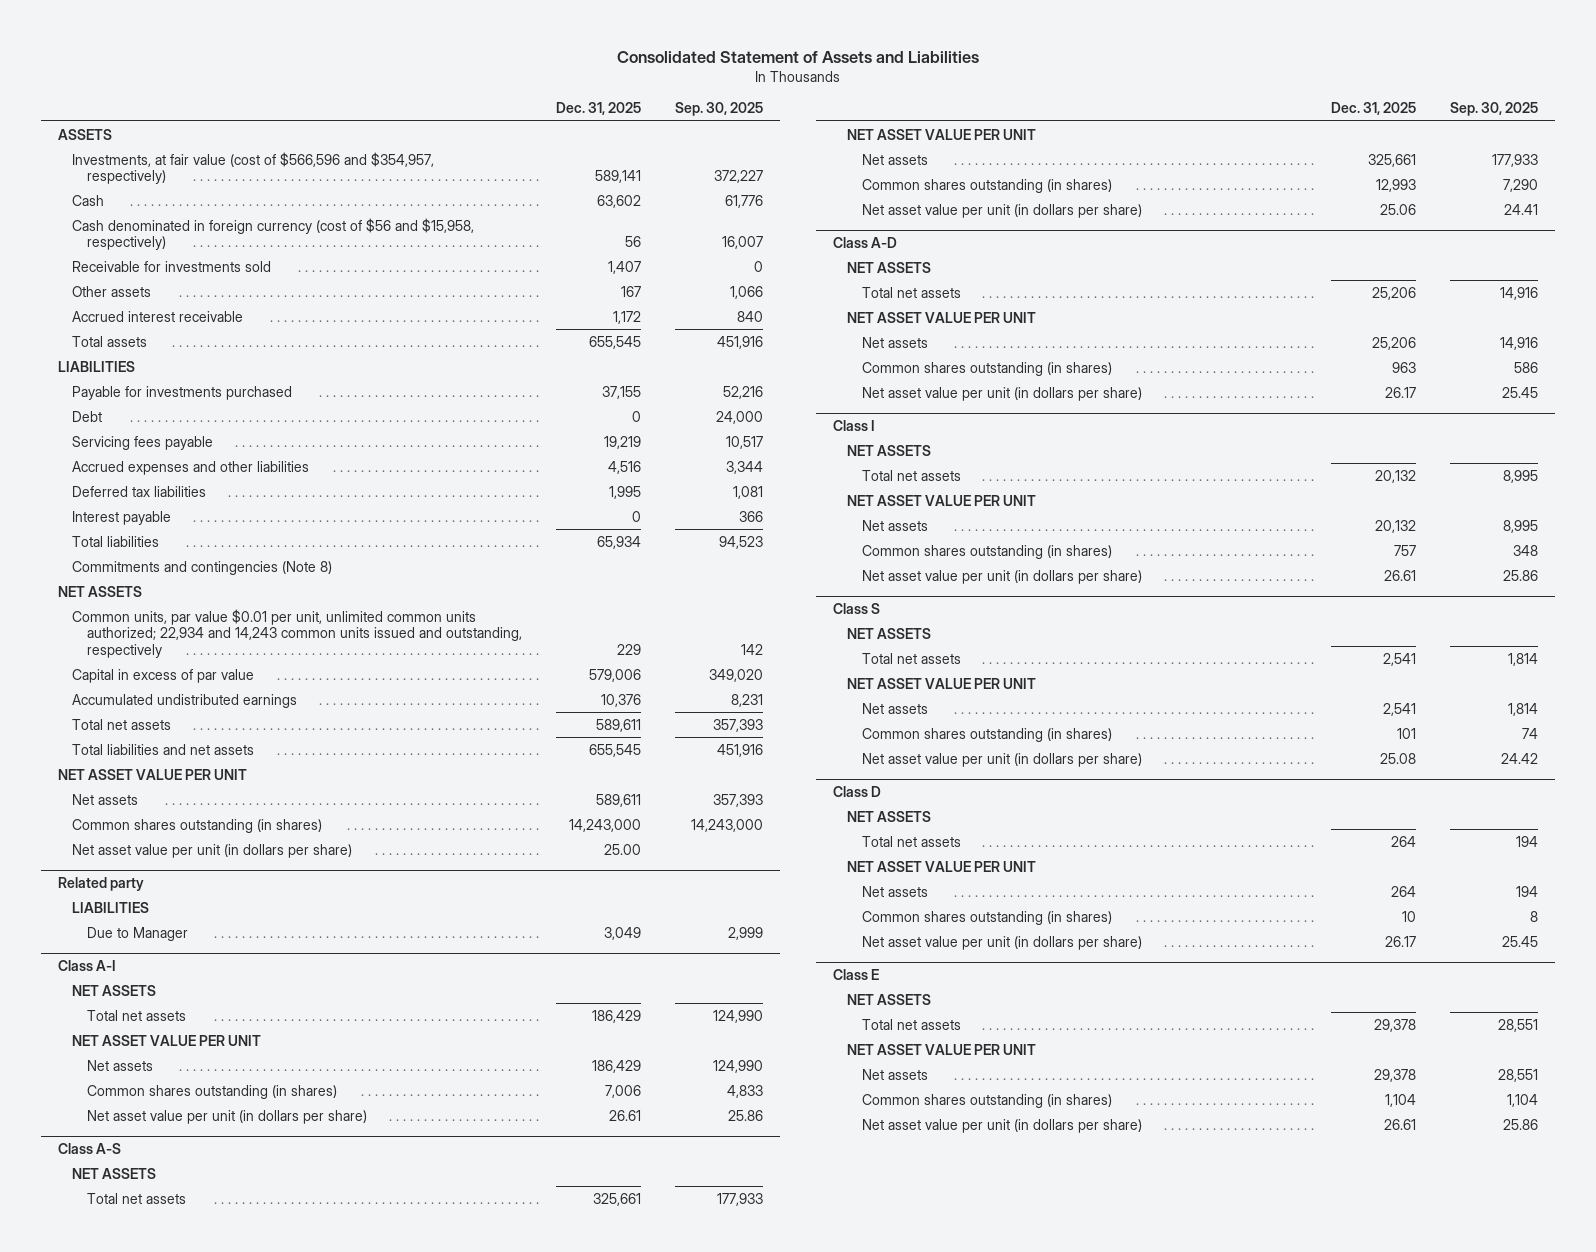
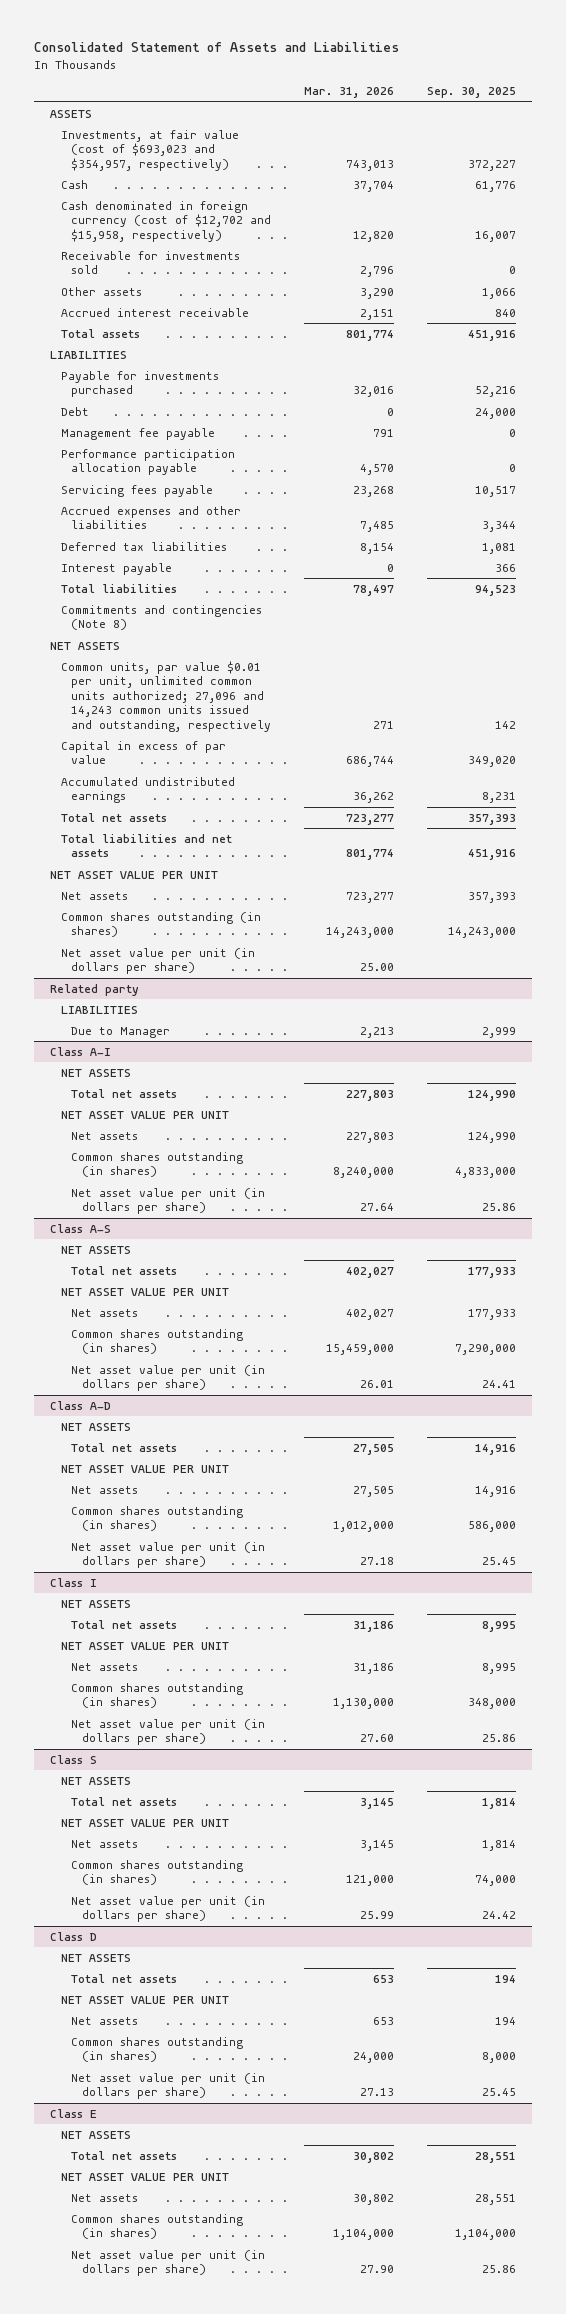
[555,102,641,116] Dec. 31, 2025 -> none
none -> [304,87,395,99] Mar. 31, 2026
[72,151,435,185] Investments, at fair value (cost of $566,596 and $354,957, respectively) -> [60,129,239,171] Investments, at fair value (cost of $693,023 and $354,957, respectively)
[72,217,475,251] Cash denominated in foreign currency (cost of $56 and $15,958, respectively) -> [60,200,272,242] Cash denominated in foreign currency (cost of $12,702 and $15,958, respectively)
none -> [60,427,215,440] Management fee payable
none -> [60,448,235,476] Performance participation allocation payable
[72,608,522,658] Common units, par value $0.01 per unit, unlimited common units authorized; 22,934 and 14,243 common units issued and outstanding, respectively -> [60,660,272,732] Common units, par value $0.01 per unit, unlimited common units authorized; 27,096 and 14,243 common units issued and outstanding, respectively
[727,1084,764,1098] 4,833 -> [454,1167,516,1179] 4,833,000
[1503,178,1539,192] 7,290 -> [454,1344,516,1356] 7,290,000
[1514,361,1539,373] 586 -> [467,1521,516,1533] 586,000
[1513,544,1539,556] 348 -> [467,1698,516,1710] 348,000
[1522,727,1539,739] 74 -> [474,1875,516,1887] 74,000
[1530,910,1539,922] 8 -> [481,2052,516,2064] 8,000
[1507,1093,1539,1107] 1,104 -> [454,2229,516,2241] 1,104,000

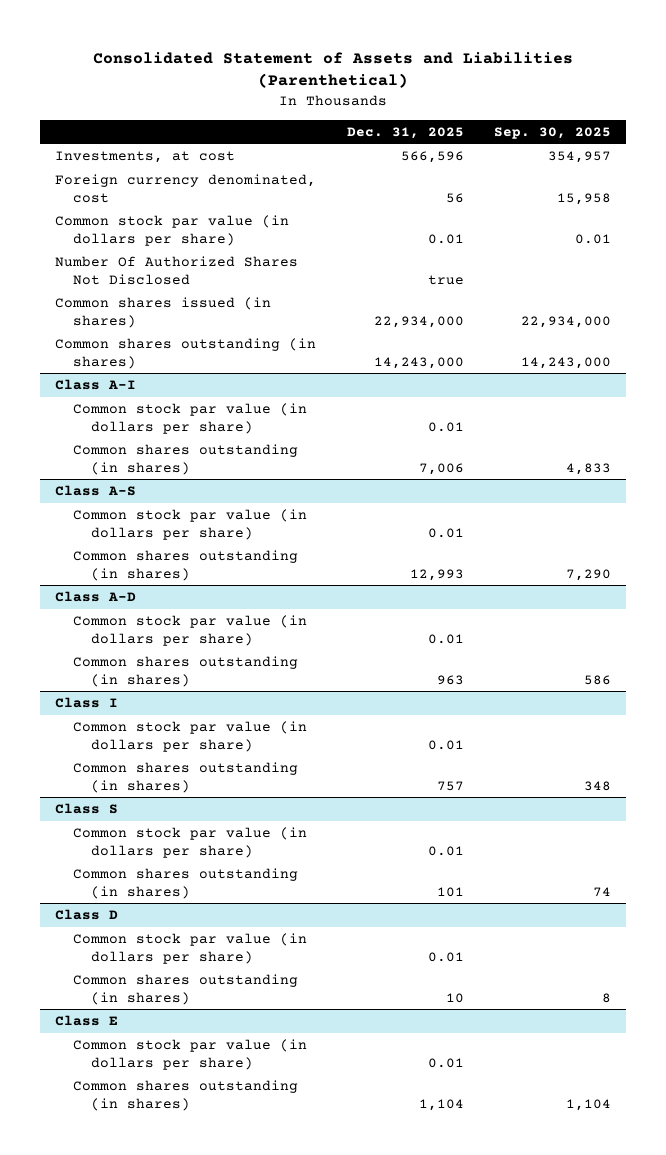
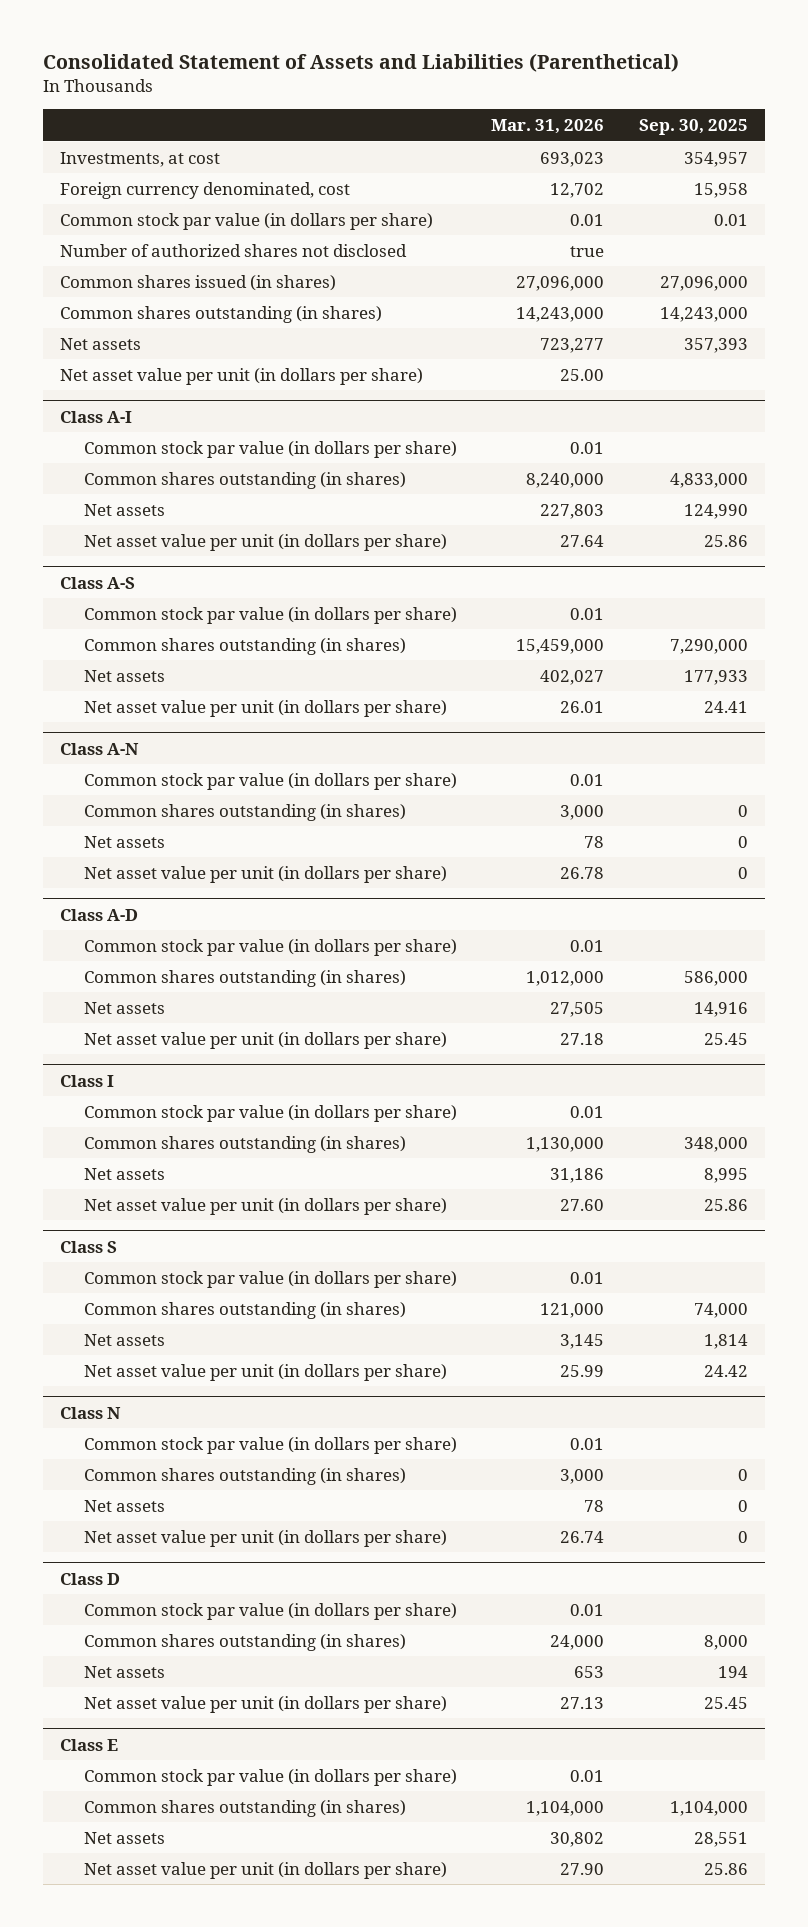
[346,126,464,139] Dec. 31, 2025 -> none
none -> [491,119,605,135] Mar. 31, 2026
[55,256,299,285] Number Of Authorized Shares Not Disclosed -> [60,243,408,257] Number of authorized shares not disclosed
[520,315,611,328] 22,934,000 -> [660,275,749,291] 27,096,000
none -> [60,337,142,350] Net assets
none -> [60,367,424,385] Net asset value per unit (in dollars per share)
[565,462,611,475] 4,833 -> [670,472,749,488] 4,833,000
none -> [83,503,165,516] Net assets
none -> [83,533,447,551] Net asset value per unit (in dollars per share)
[565,568,611,581] 7,290 -> [670,638,749,654] 7,290,000
none -> [83,669,165,682] Net assets
none -> [83,699,447,717] Net asset value per unit (in dollars per share)
none -> [60,742,140,755] Class A-N
none -> [83,772,457,790] Common stock par value (in dollars per share)
none -> [83,803,406,821] Common shares outstanding (in shares)
none -> [83,835,165,848] Net assets
none -> [83,865,447,883] Net asset value per unit (in dollars per share)
[583,674,611,685] 586 -> [684,970,749,986] 586,000
none -> [83,1001,165,1014] Net assets
none -> [83,1031,447,1049] Net asset value per unit (in dollars per share)
[583,780,611,791] 348 -> [684,1136,749,1152] 348,000
none -> [83,1167,165,1180] Net assets
none -> [83,1197,447,1215] Net asset value per unit (in dollars per share)
[592,886,611,897] 74 -> [694,1302,749,1318] 74,000
none -> [83,1333,165,1346] Net assets
none -> [83,1363,447,1381] Net asset value per unit (in dollars per share)
none -> [60,1406,122,1419] Class N
none -> [83,1436,457,1454] Common stock par value (in dollars per share)
none -> [83,1467,406,1485] Common shares outstanding (in shares)
none -> [83,1499,165,1512] Net assets
none -> [83,1529,447,1547] Net asset value per unit (in dollars per share)
[601,992,611,1003] 8 -> [704,1634,749,1650] 8,000
none -> [83,1665,165,1678] Net assets
none -> [83,1695,447,1713] Net asset value per unit (in dollars per share)
[565,1098,611,1111] 1,104 -> [670,1800,749,1816] 1,104,000
none -> [83,1831,165,1844] Net assets
none -> [83,1861,447,1879] Net asset value per unit (in dollars per share)

